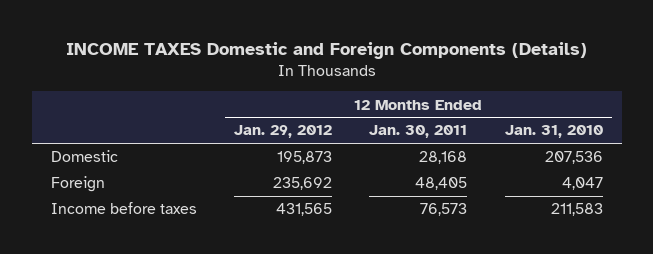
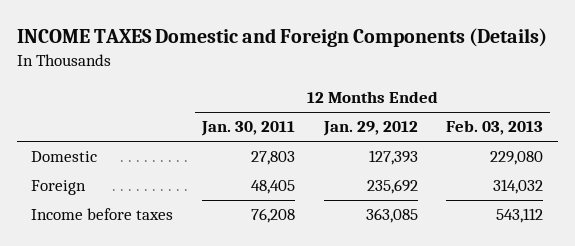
[504,125,603,139] Jan. 31, 2010 -> none
none -> [446,120,544,136] Feb. 03, 2013
[277,151,333,165] 195,873 -> [368,150,418,166] 127,393
[419,151,468,165] 28,168 -> [251,151,296,166] 27,803
[276,203,333,217] 431,565 -> [365,208,418,224] 363,085
[420,203,468,217] 76,573 -> [251,208,296,224] 76,208

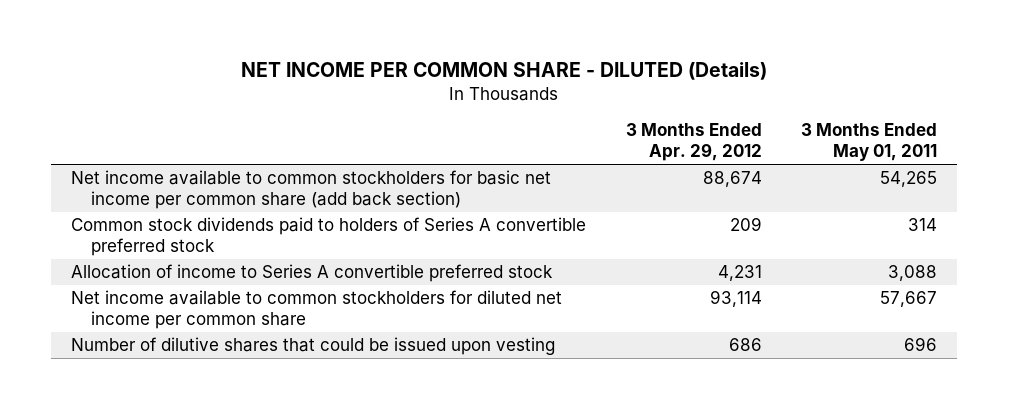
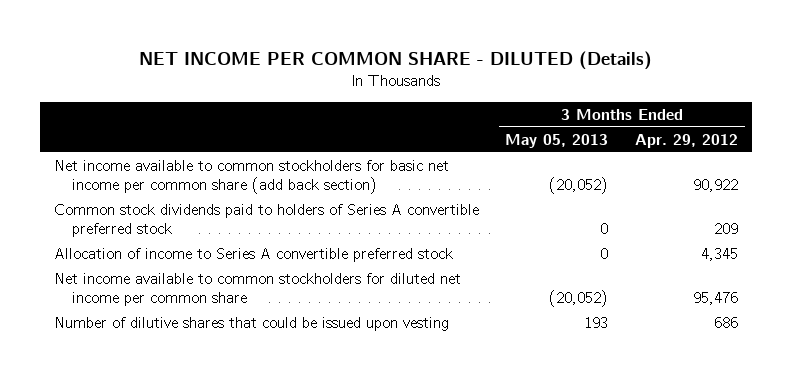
[801,123,938,162] 3 Months Ended May 01, 2011 -> none
none -> [505,133,609,148] May 05, 2013
[702,171,762,188] 88,674 -> [693,178,739,192] 90,922
[717,265,762,282] 4,231 -> [701,248,739,262] 4,345
[709,290,762,308] 93,114 -> [693,291,739,305] 95,476

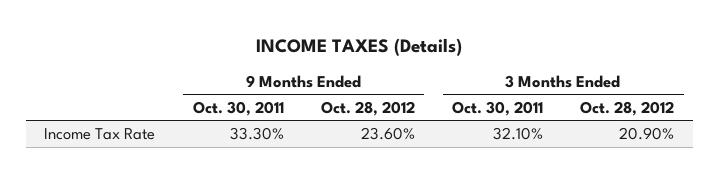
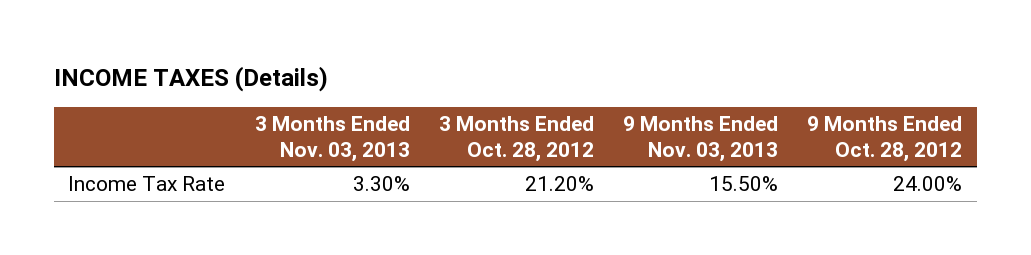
[192,100,284,116] Oct. 30, 2011 -> none
[452,100,544,116] Oct. 30, 2011 -> none
none -> [254,116,410,162] 3 Months Ended Nov. 03, 2013
none -> [623,116,779,162] 9 Months Ended Nov. 03, 2013
[360,127,415,141] 23.60% -> [893,176,963,192] 24.00%
[619,127,675,141] 20.90% -> [524,176,594,192] 21.20%

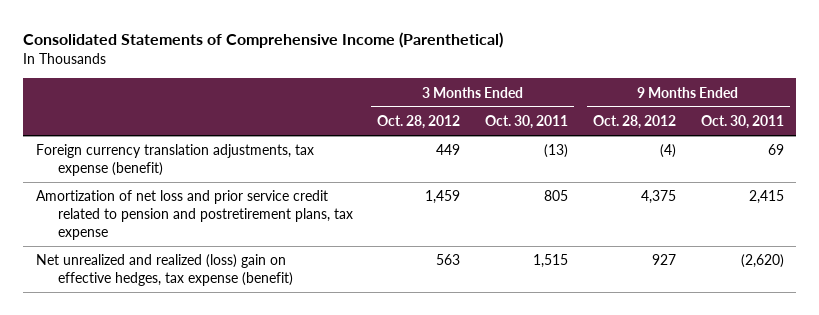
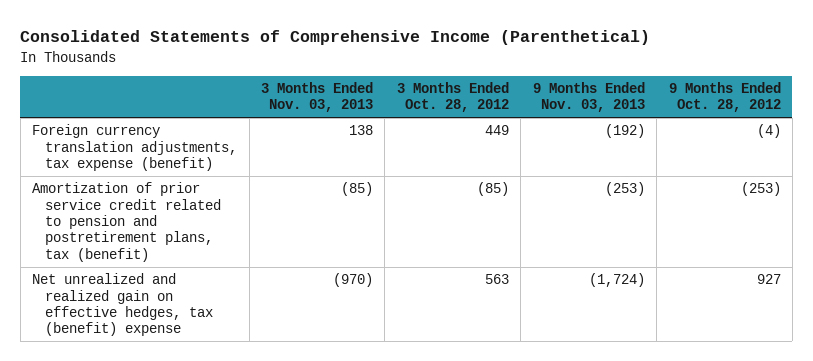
[485,115,569,130] Oct. 30, 2011 -> none
[700,115,784,130] Oct. 30, 2011 -> none
none -> [260,81,373,113] 3 Months Ended Nov. 03, 2013
none -> [532,81,645,113] 9 Months Ended Nov. 03, 2013
[35,190,353,241] Amortization of net loss and prior service credit related to pension and postretirement plans, tax expense -> [32,182,222,262] Amortization of prior service credit related to pension and postretirement plans, tax (benefit)
[425,190,461,205] 1,459 -> [476,182,509,197] (85)
[640,190,676,205] 4,375 -> [740,182,781,197] (253)
[35,254,293,287] Net unrealized and realized (loss) gain on effective hedges, tax expense (benefit) -> [32,273,214,337] Net unrealized and realized gain on effective hedges, tax (benefit) expense

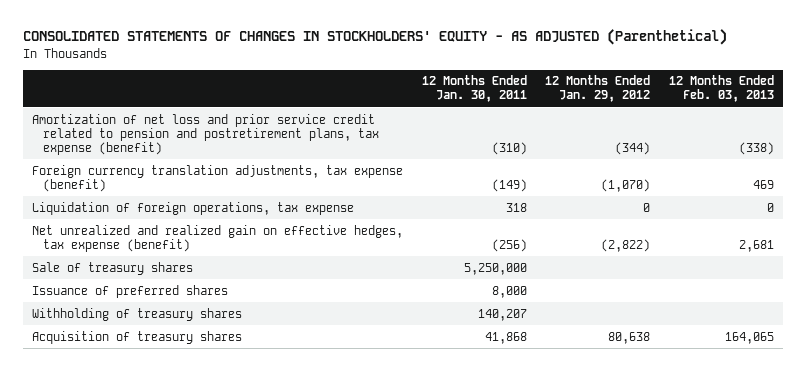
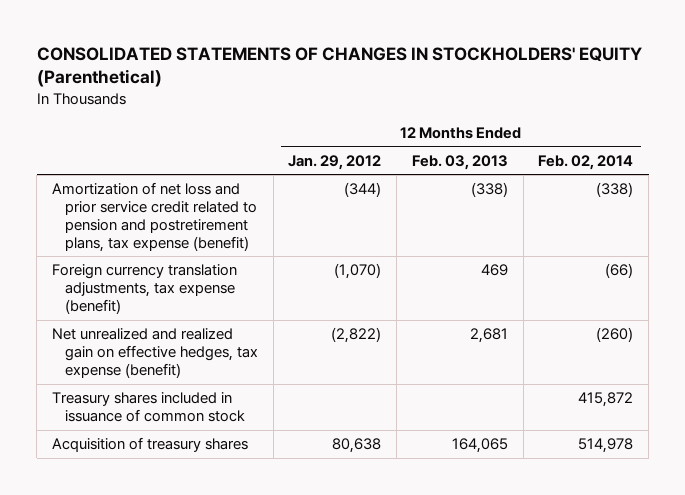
[22,29,727,46] CONSOLIDATED STATEMENTS OF CHANGES IN STOCKHOLDERS' EQUITY - AS ADJUSTED (Parenthetical) -> [36,47,642,88] CONSOLIDATED STATEMENTS OF CHANGES IN STOCKHOLDERS' EQUITY (Parenthetical)
[421,75,527,103] 12 Months Ended Jan. 30, 2011 -> none
none -> [538,154,634,170] Feb. 02, 2014
[32,201,355,215] Liquidation of foreign operations, tax expense -> none
[32,284,229,298] Issuance of preferred shares -> none
[32,307,243,321] Withholding of treasury shares -> none
[32,261,194,275] Sale of treasury shares -> [51,392,245,423] Treasury shares included in issuance of common stock

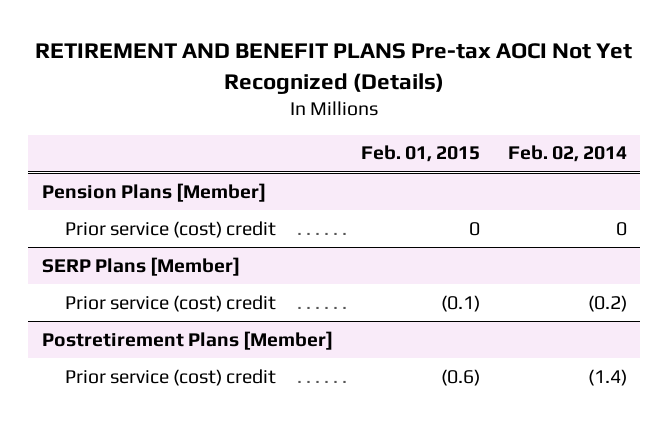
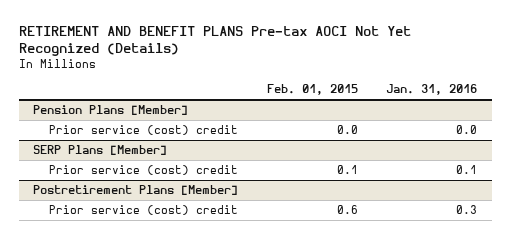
[507,145,627,163] Feb. 02, 2014 -> none
none -> [386,84,478,96] Jan. 31, 2016
[468,221,480,236] 0 -> [336,125,358,135] 0.0
[440,294,480,312] (0.1) -> [336,165,358,175] 0.1
[440,368,480,386] (0.6) -> [336,205,358,215] 0.6

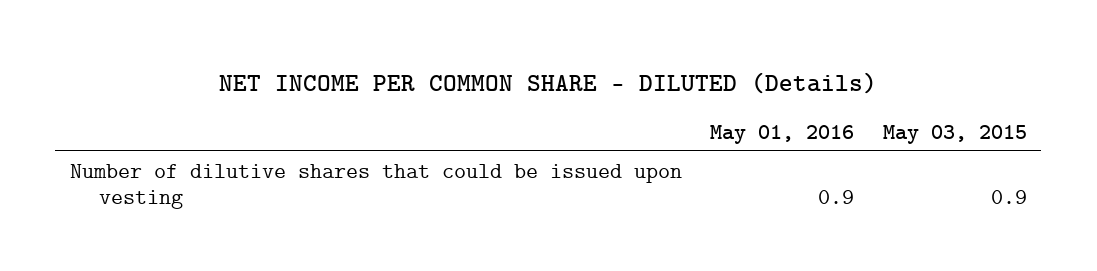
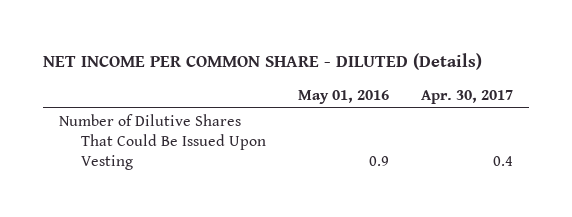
[882,124,1027,144] May 03, 2015 -> none
none -> [420,90,513,105] Apr. 30, 2017
[69,163,682,209] Number of dilutive shares that could be issued upon vesting -> [59,114,267,171] Number of Dilutive Shares That Could Be Issued Upon Vesting

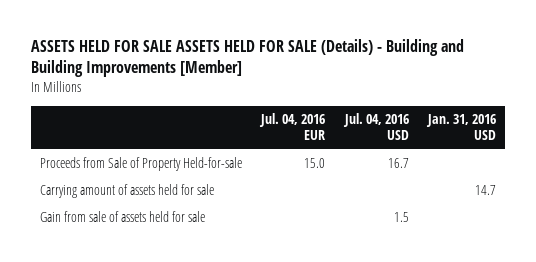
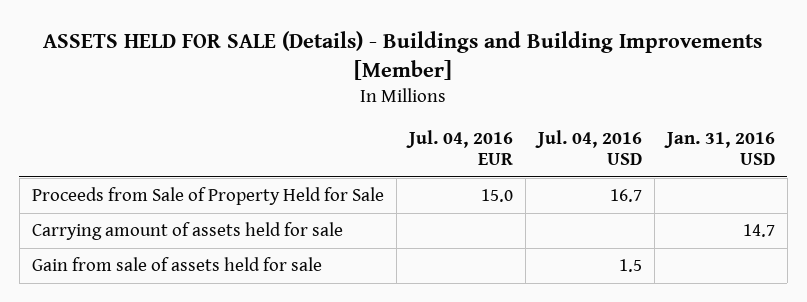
[30,39,464,78] ASSETS HELD FOR SALE ASSETS HELD FOR SALE (Details) - Building and Building Improvements [Member] -> [43,31,763,81] ASSETS HELD FOR SALE (Details) - Buildings and Building Improvements [Member]
[40,157,243,172] Proceeds from Sale of Property Held-for-sale -> [31,187,384,206] Proceeds from Sale of Property Held for Sale

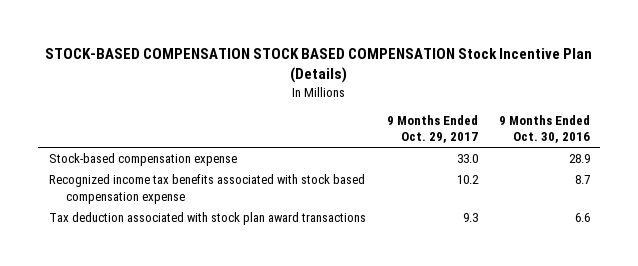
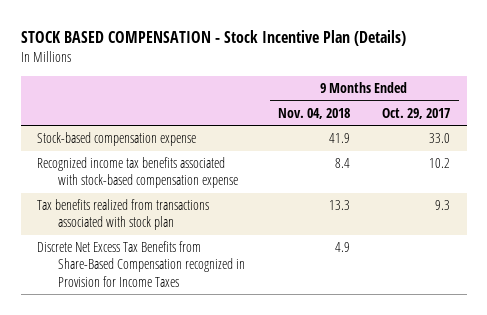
[45,47,593,83] STOCK-BASED COMPENSATION STOCK BASED COMPENSATION Stock Incentive Plan (Details) -> [20,29,406,46] STOCK BASED COMPENSATION - Stock Incentive Plan (Details)
[498,114,590,144] 9 Months Ended Oct. 30, 2016 -> none
none -> [277,108,350,120] Nov. 04, 2018
[48,174,365,204] Recognized income tax benefits associated with stock based compensation expense -> [37,157,239,189] Recognized income tax benefits associated with stock-based compensation expense
[48,212,366,226] Tax deduction associated with stock plan award transactions -> [37,199,210,231] Tax benefits realized from transactions associated with stock plan
none -> [37,241,246,287] Discrete Net Excess Tax Benefits from Share-Based Compensation recognized in Provision for Income Taxes

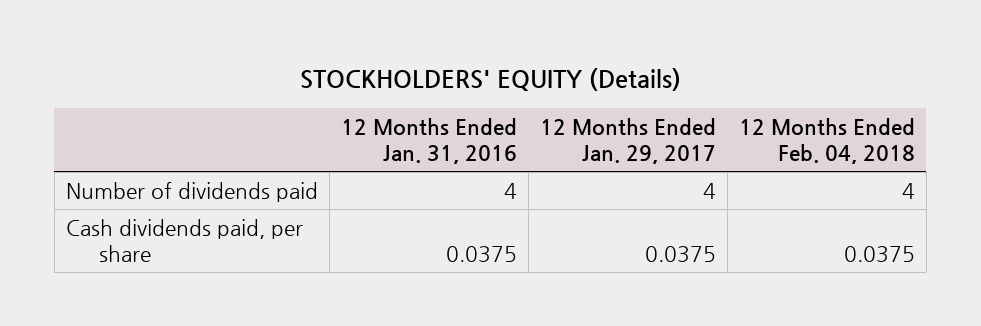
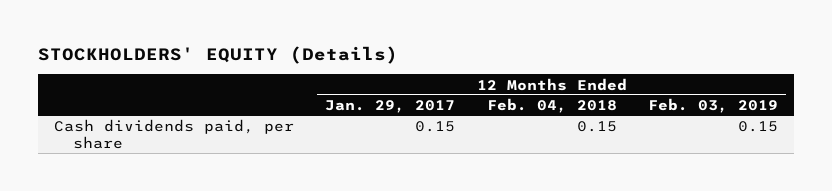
[340,118,517,165] 12 Months Ended Jan. 31, 2016 -> none
none -> [647,97,778,113] Feb. 03, 2019
[65,181,318,202] Number of dividends paid -> none
[644,246,716,264] 0.0375 -> [415,121,456,133] 0.15
[843,246,915,264] 0.0375 -> [576,121,617,133] 0.15

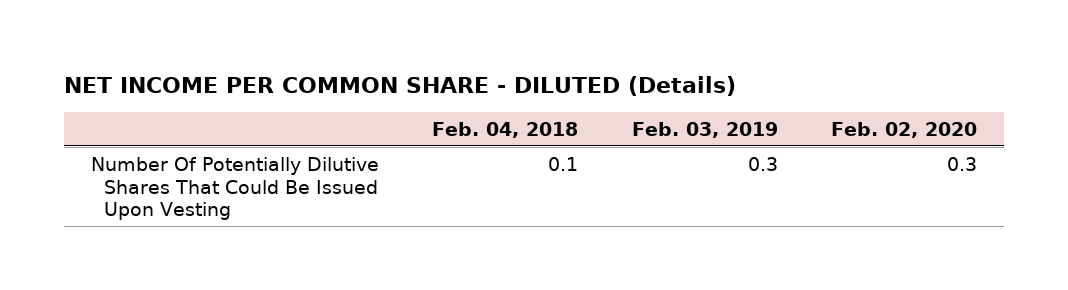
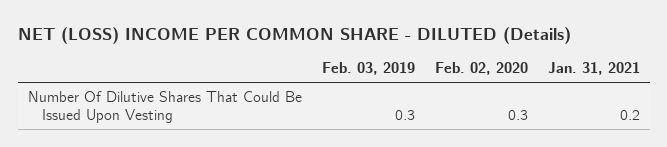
[63,76,736,97] NET INCOME PER COMMON SHARE - DILUTED (Details) -> [17,27,571,45] NET (LOSS) INCOME PER COMMON SHARE - DILUTED (Details)
[432,122,579,139] Feb. 04, 2018 -> none
none -> [547,62,640,76] Jan. 31, 2021
[90,156,379,221] Number Of Potentially Dilutive Shares That Could Be Issued Upon Vesting -> [27,90,302,124] Number Of Dilutive Shares That Could Be Issued Upon Vesting

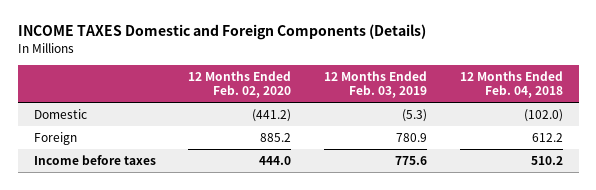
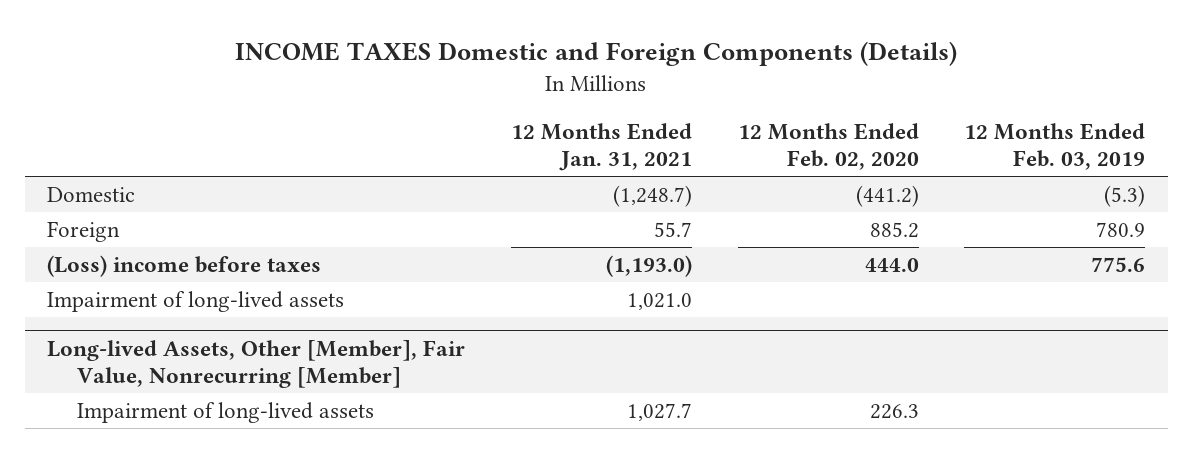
[459,70,563,99] 12 Months Ended Feb. 04, 2018 -> none
none -> [510,122,692,171] 12 Months Ended Jan. 31, 2021
[33,154,156,165] Income before taxes -> [47,255,322,278] (Loss) income before taxes
none -> [47,291,345,313] Impairment of long-lived assets
none -> [47,339,466,388] Long-lived Assets, Other [Member], Fair Value, Nonrecurring [Member]
none -> [77,402,375,424] Impairment of long-lived assets

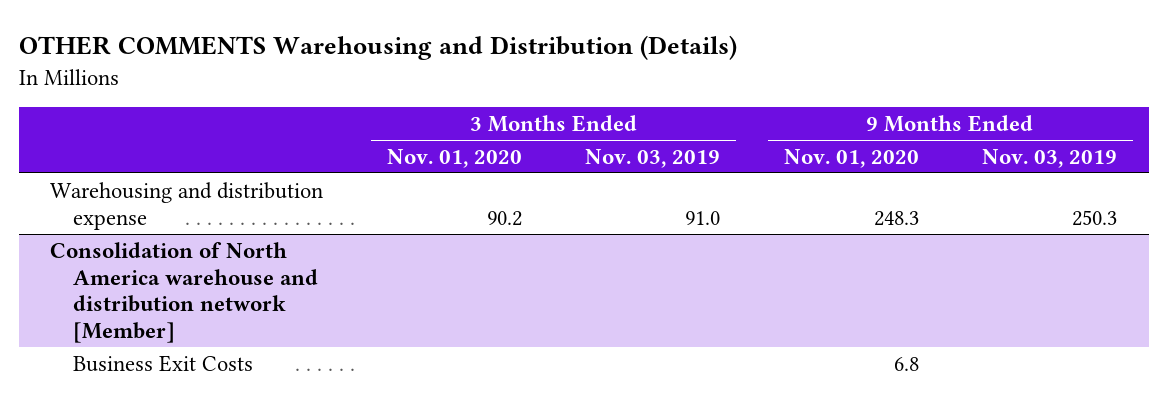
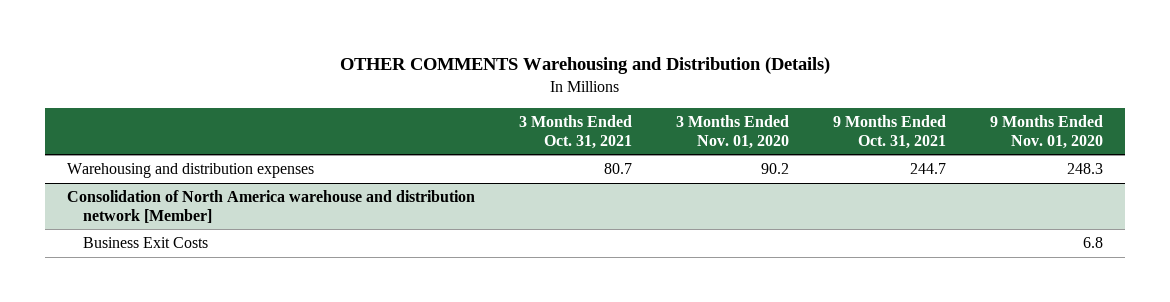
[585,148,721,168] Nov. 03, 2019 -> none
[982,148,1118,168] Nov. 03, 2019 -> none
none -> [519,114,633,149] 3 Months Ended Oct. 31, 2021
none -> [832,114,946,149] 9 Months Ended Oct. 31, 2021
[50,181,324,230] Warehousing and distribution expense -> [67,163,315,179] Warehousing and distribution expenses

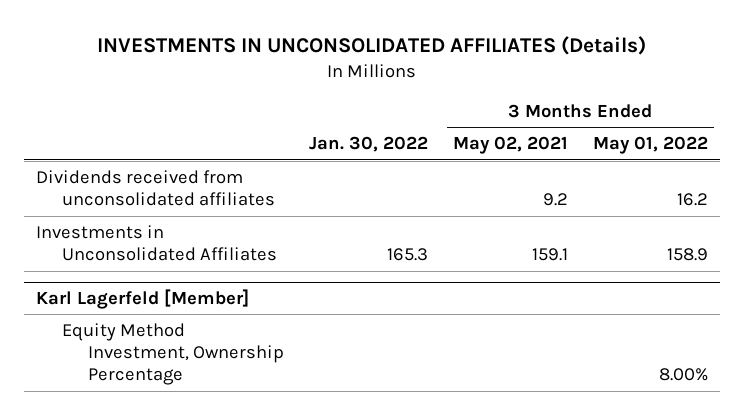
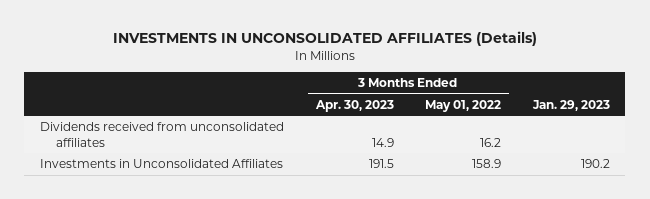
[308,136,428,153] Jan. 30, 2022 -> none
[452,136,568,155] May 02, 2021 -> none
none -> [314,99,394,112] Apr. 30, 2023
none -> [531,99,610,111] Jan. 29, 2023
[36,289,250,310] Karl Lagerfeld [Member] -> none
[62,322,284,386] Equity Method Investment, Ownership Percentage -> none

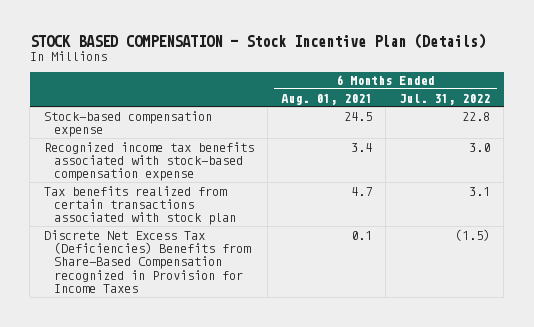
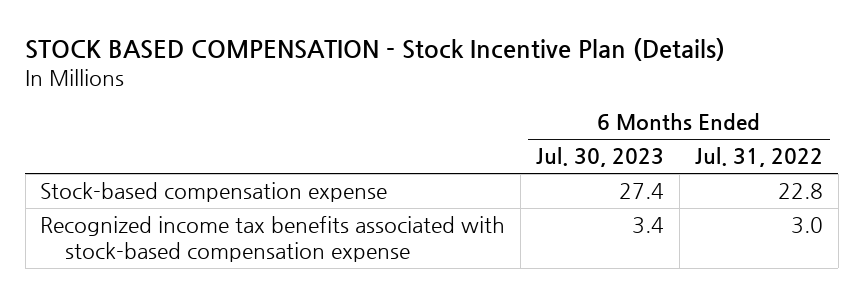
[280,93,372,105] Aug. 01, 2021 -> none
none -> [536,147,665,168] Jul. 30, 2023
[43,185,236,226] Tax benefits realized from certain transactions associated with stock plan -> none
[43,229,251,294] Discrete Net Excess Tax (Deficiencies) Benefits from Share-Based Compensation recognized in Provision for Income Taxes -> none

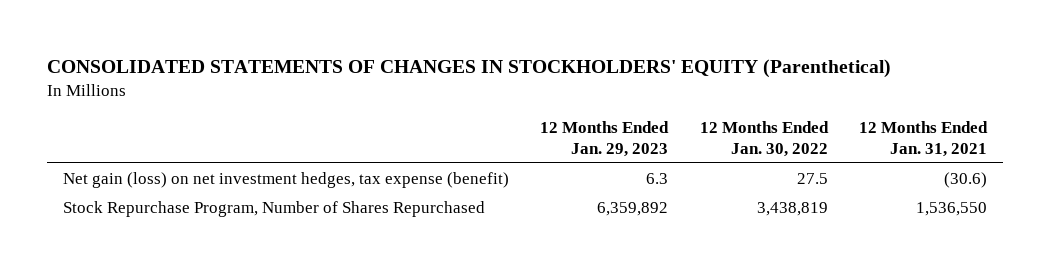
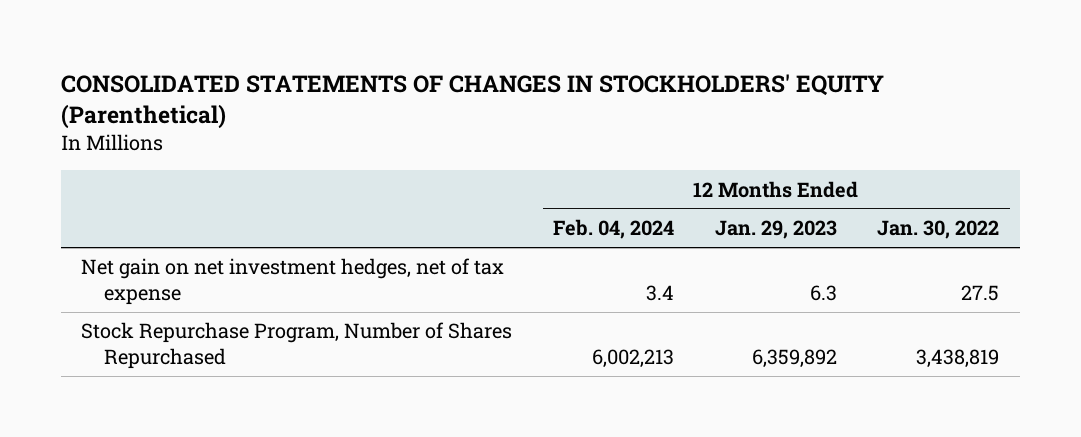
[859,120,989,157] 12 Months Ended Jan. 31, 2021 -> none
none -> [552,219,674,240] Feb. 04, 2024
[62,172,509,189] Net gain (loss) on net investment hedges, tax expense (benefit) -> [81,258,505,306] Net gain on net investment hedges, net of tax expense

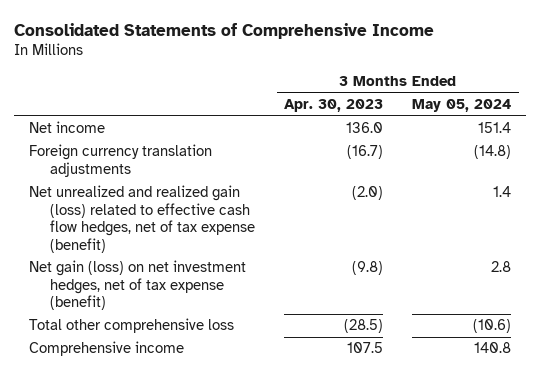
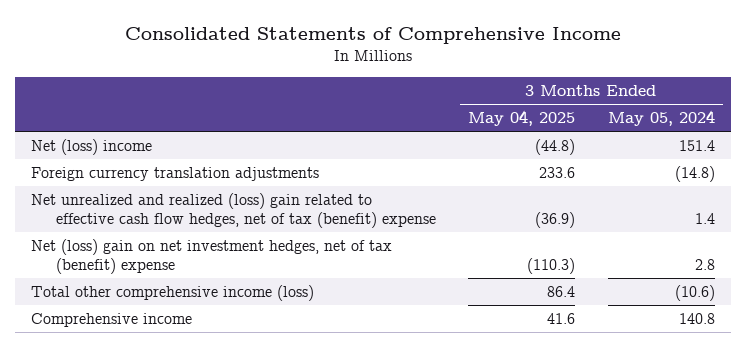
[284,99,384,113] Apr. 30, 2023 -> none
none -> [468,110,576,127] May 04, 2025
[28,121,105,134] Net income -> [31,139,153,156] Net (loss) income
[28,185,255,253] Net unrealized and realized gain (loss) related to effective cash flow hedges, net of tax expense (benefit) -> [31,193,436,228] Net unrealized and realized (loss) gain related to effective cash flow hedges, net of tax (benefit) expense
[28,260,246,311] Net gain (loss) on net investment hedges, net of tax expense (benefit) -> [31,239,393,274] Net (loss) gain on net investment hedges, net of tax (benefit) expense
[28,318,234,334] Total other comprehensive loss -> [31,285,315,302] Total other comprehensive income (loss)

